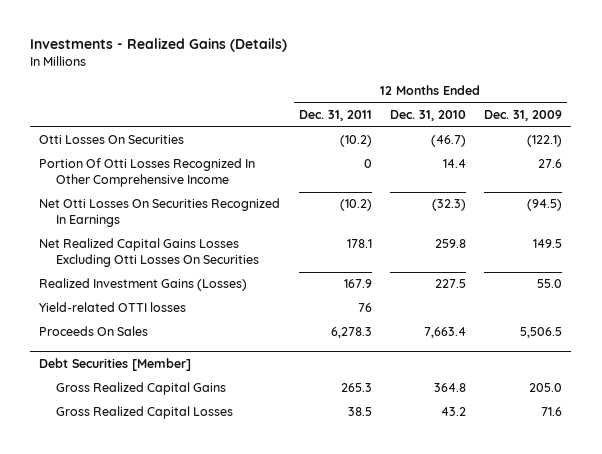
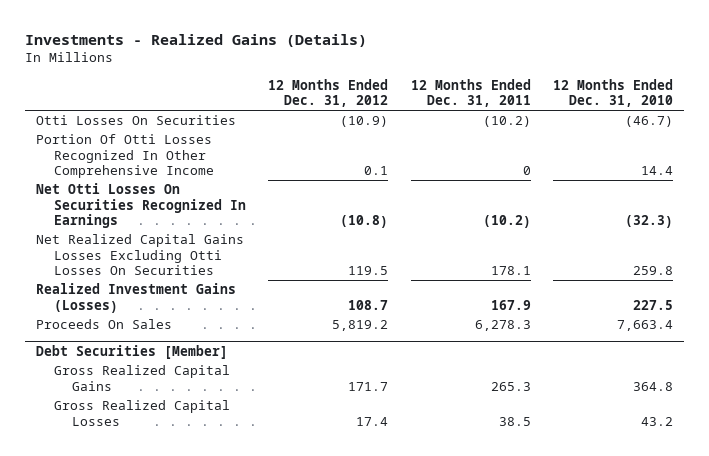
[484,110,563,122] Dec. 31, 2009 -> none
none -> [268,78,389,108] 12 Months Ended Dec. 31, 2012
[39,302,187,313] Yield-related OTTI losses -> none

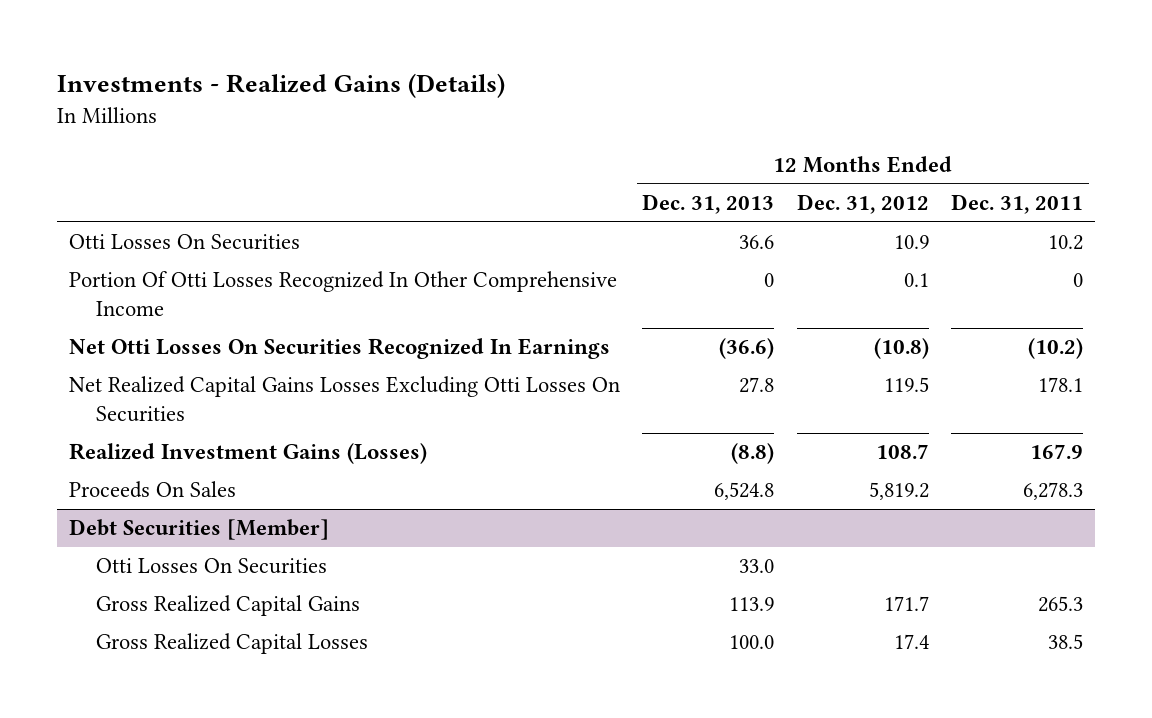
[553,78,674,108] 12 Months Ended Dec. 31, 2010 -> none
none -> [642,193,775,214] Dec. 31, 2013
[340,116,389,128] (10.9) -> [893,235,929,250] 10.9
[482,116,531,128] (10.2) -> [1048,235,1084,251] 10.2
none -> [95,558,327,575] Otti Losses On Securities

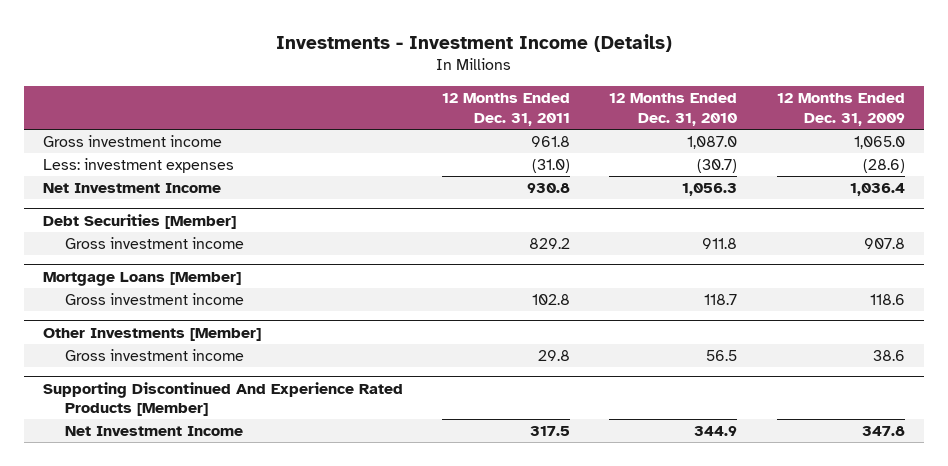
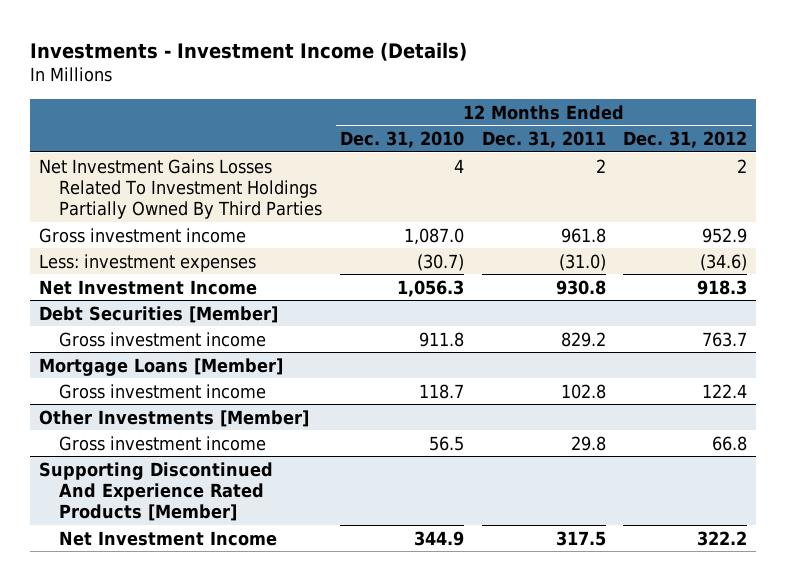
[776,93,905,126] 12 Months Ended Dec. 31, 2009 -> none
none -> [623,130,748,148] Dec. 31, 2012
none -> [39,158,323,220] Net Investment Gains Losses Related To Investment Holdings Partially Owned By Third Parties

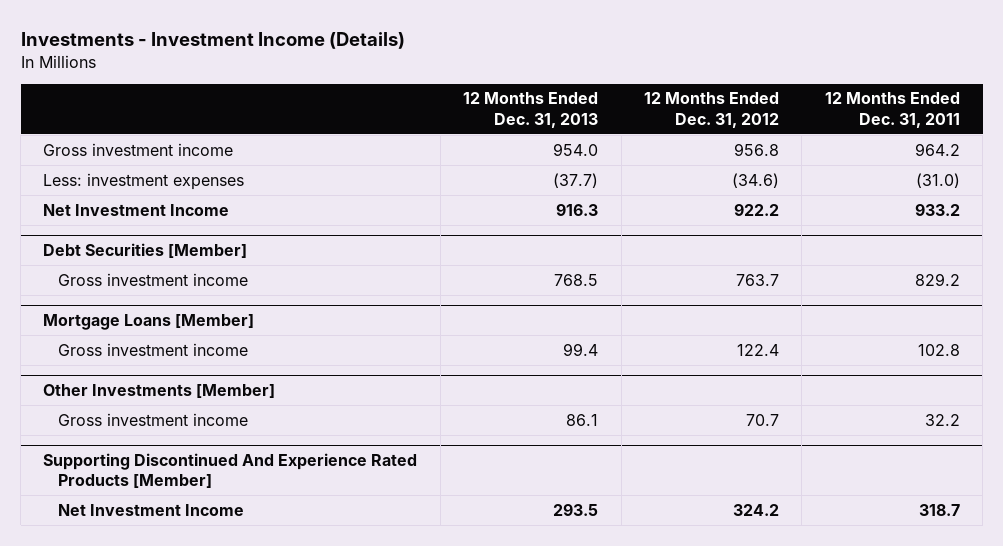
[339,130,464,148] Dec. 31, 2010 -> none
none -> [463,92,599,128] 12 Months Ended Dec. 31, 2013
[39,158,323,220] Net Investment Gains Losses Related To Investment Holdings Partially Owned By Third Parties -> none
[560,227,606,243] 961.8 -> [914,142,960,156] 964.2
[702,227,748,243] 952.9 -> [733,142,779,156] 956.8
[555,279,606,295] 930.8 -> [914,202,960,216] 933.2
[697,279,748,295] 918.3 -> [733,202,779,216] 922.2
[570,435,606,451] 29.8 -> [924,413,960,426] 32.2
[712,435,748,451] 66.8 -> [745,413,779,426] 70.7
[555,530,606,546] 317.5 -> [918,503,960,516] 318.7
[697,530,748,546] 322.2 -> [732,503,779,516] 324.2

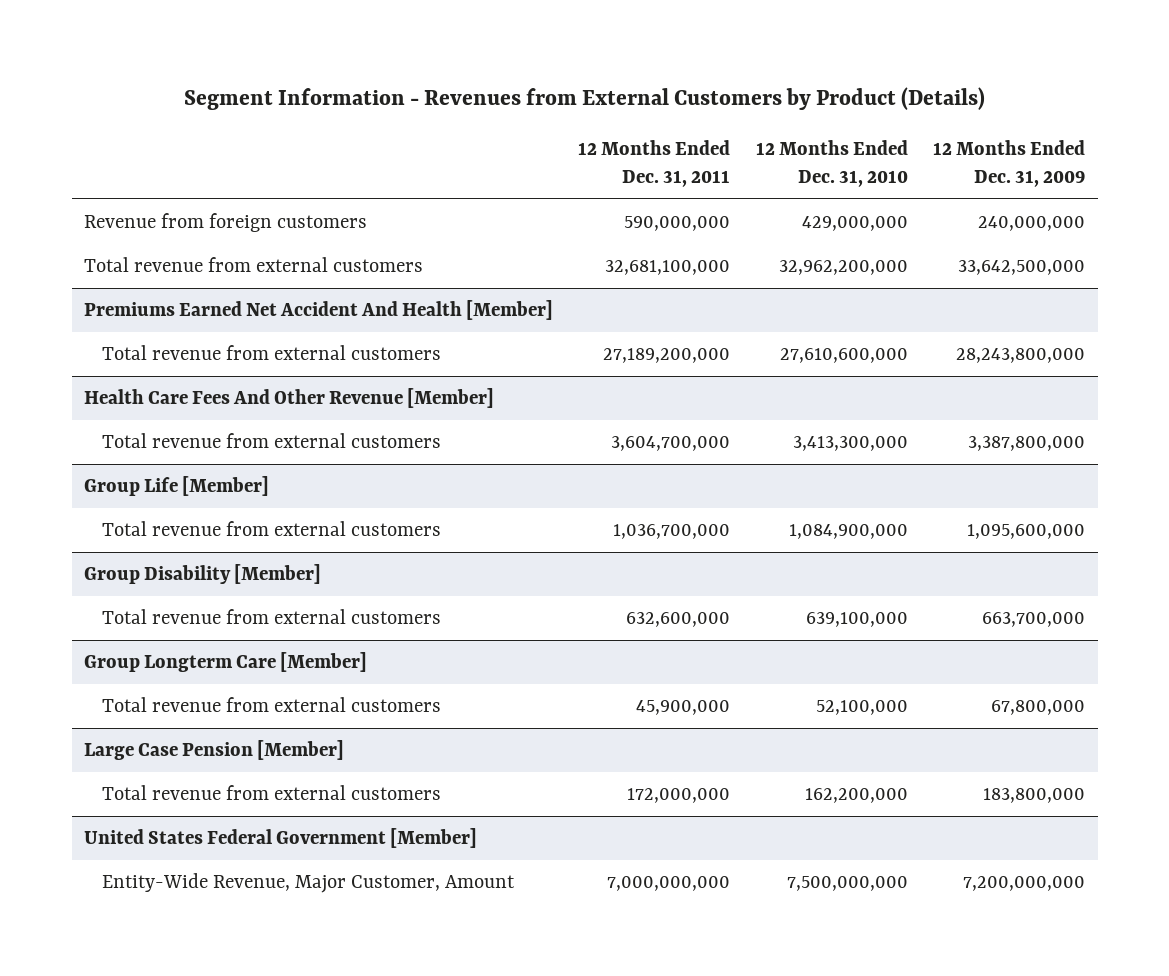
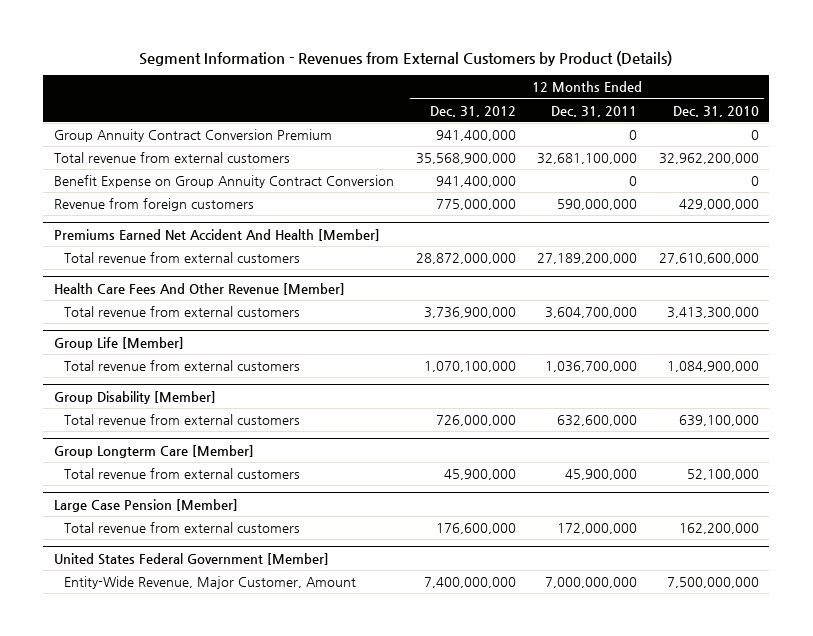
[933,139,1086,187] 12 Months Ended Dec. 31, 2009 -> none
none -> [429,105,516,117] Dec. 31, 2012
none -> [54,129,333,143] Group Annuity Contract Conversion Premium
none -> [54,175,395,189] Benefit Expense on Group Annuity Contract Conversion
[84,213,368,233] Revenue from foreign customers -> [54,198,255,212] Revenue from foreign customers

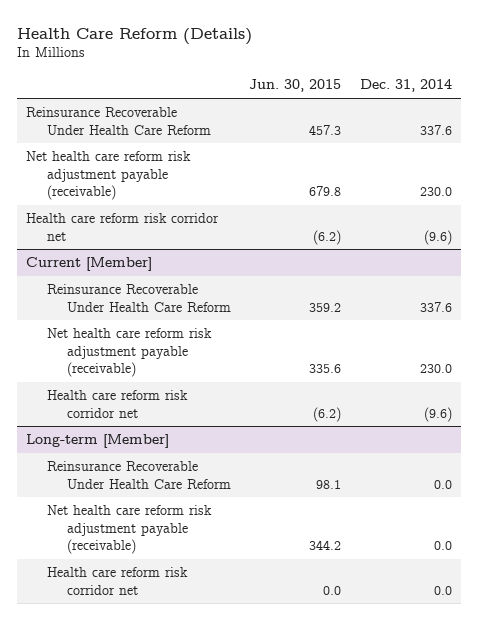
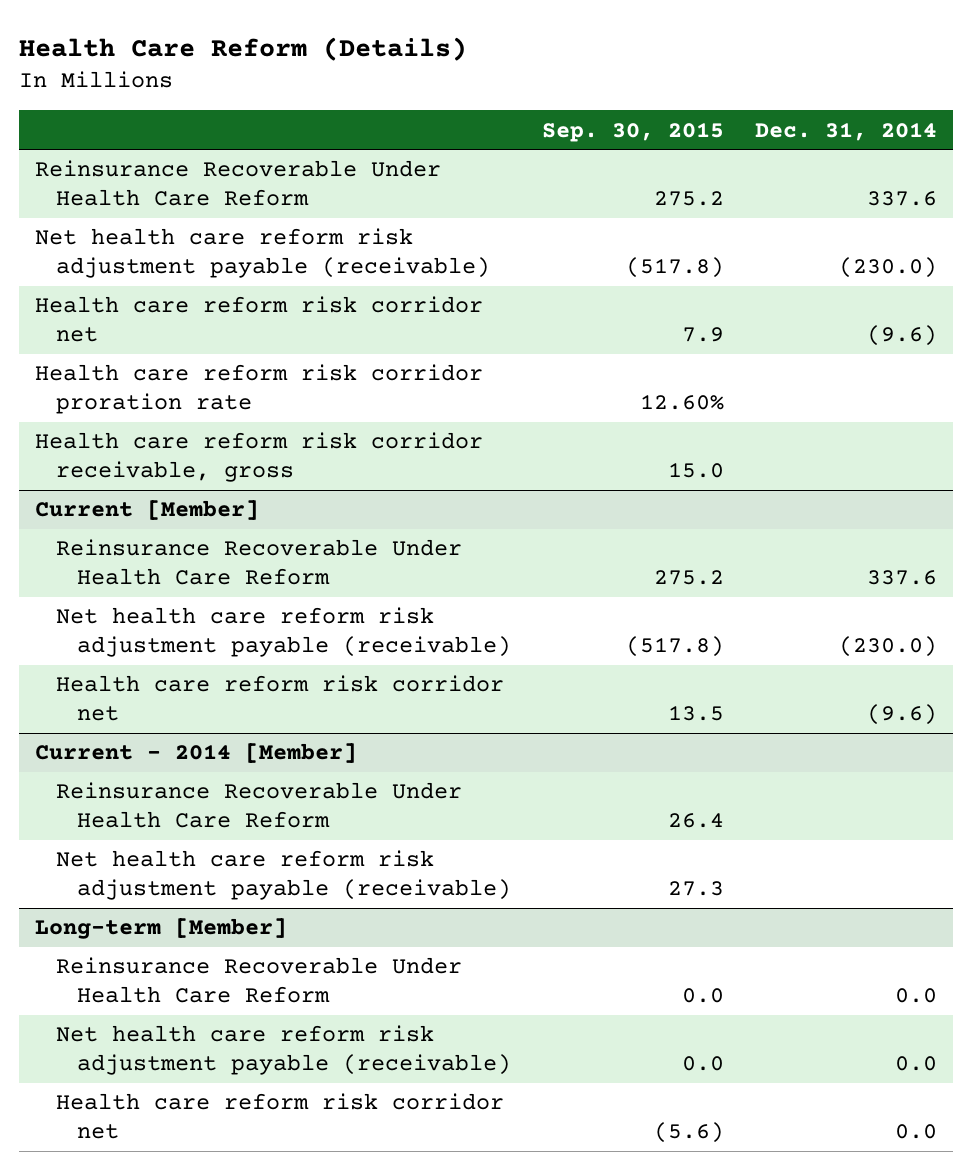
[249,79,342,93] Jun. 30, 2015 -> none
none -> [542,121,725,142] Sep. 30, 2015
[419,186,452,196] 230.0 -> [839,257,938,279] (230.0)
none -> [34,364,483,415] Health care reform risk corridor proration rate
none -> [34,432,483,483] Health care reform risk corridor receivable, gross
[419,363,452,373] 230.0 -> [839,636,938,658] (230.0)
none -> [34,743,357,764] Current - 2014 [Member]
none -> [56,782,463,829] Reinsurance Recoverable Under Health Care Reform
none -> [56,850,512,901] Net health care reform risk adjustment payable (receivable)

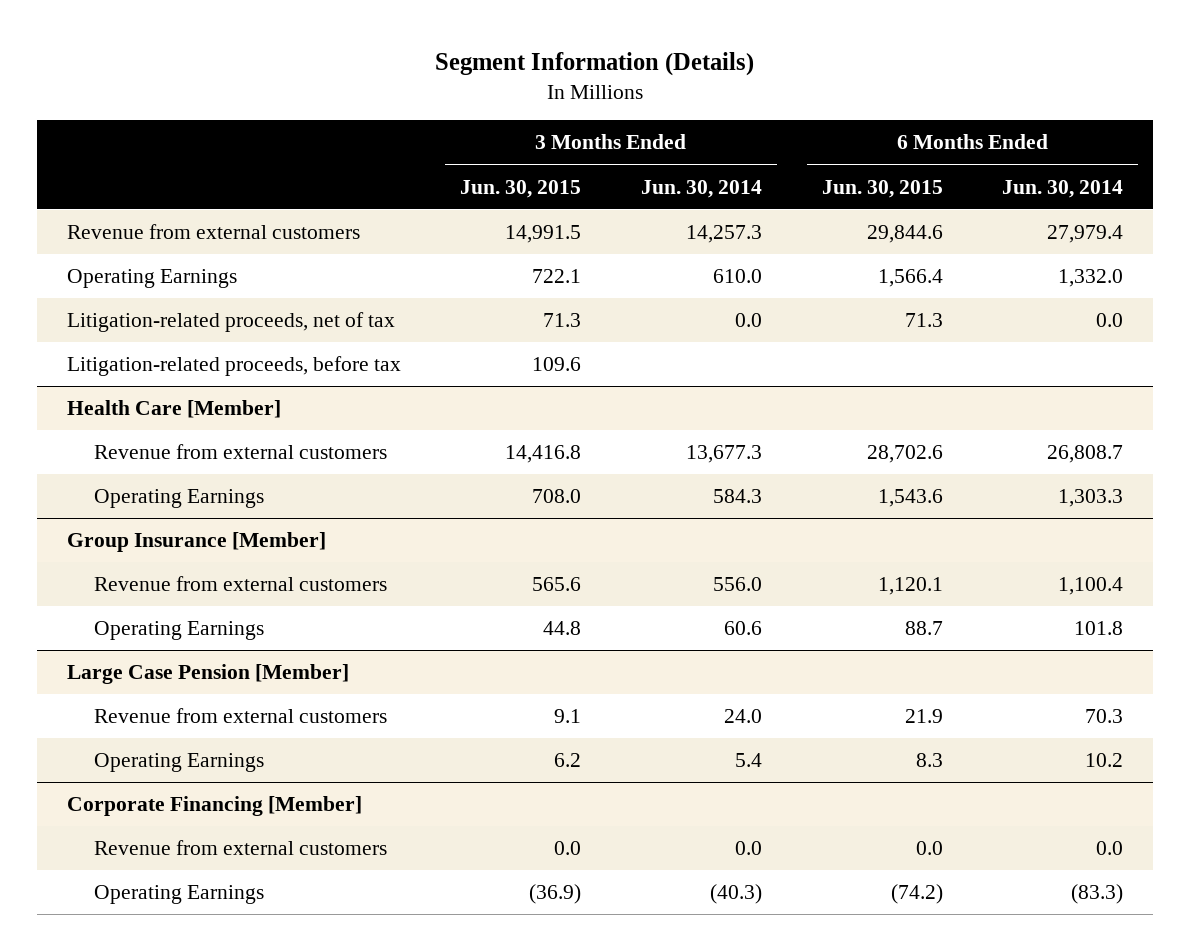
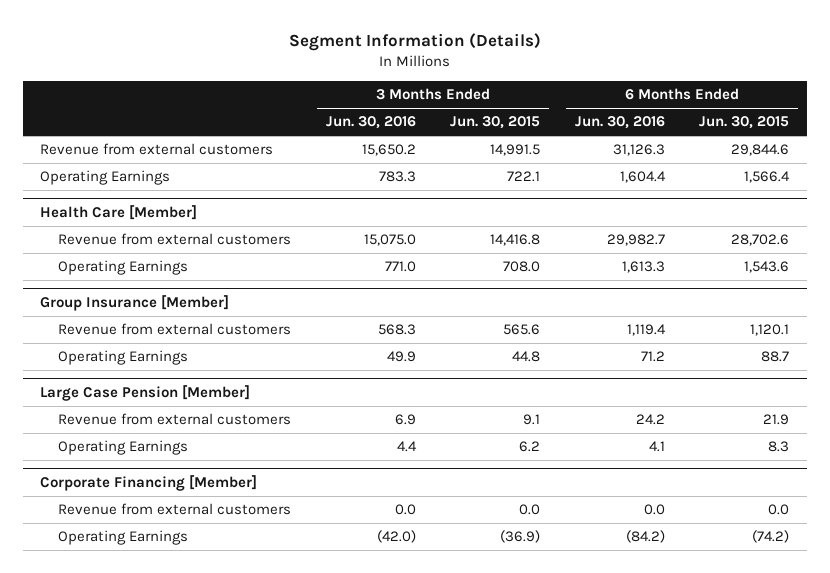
[641,179,763,198] Jun. 30, 2014 -> none
[1002,179,1124,198] Jun. 30, 2014 -> none
none -> [325,116,416,130] Jun. 30, 2016
none -> [574,116,665,130] Jun. 30, 2016
[66,312,395,333] Litigation-related proceeds, net of tax -> none
[66,356,401,377] Litigation-related proceeds, before tax -> none

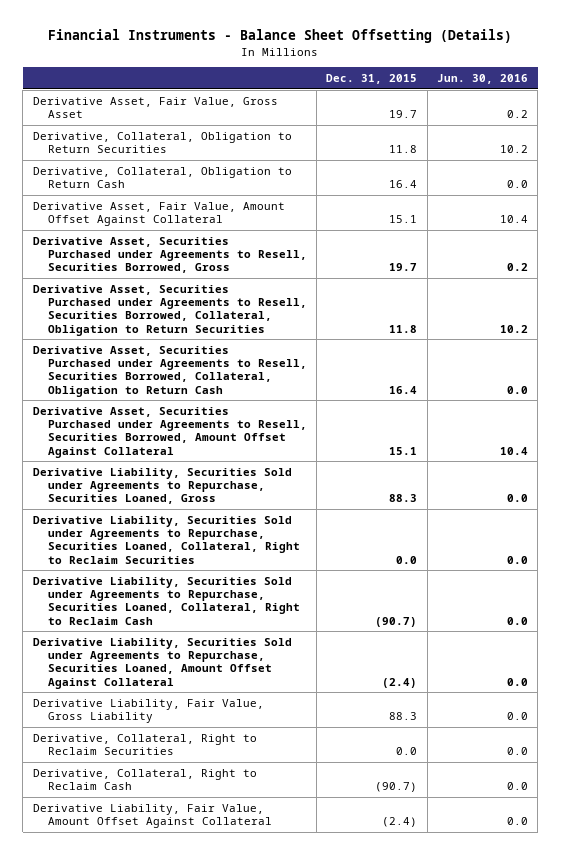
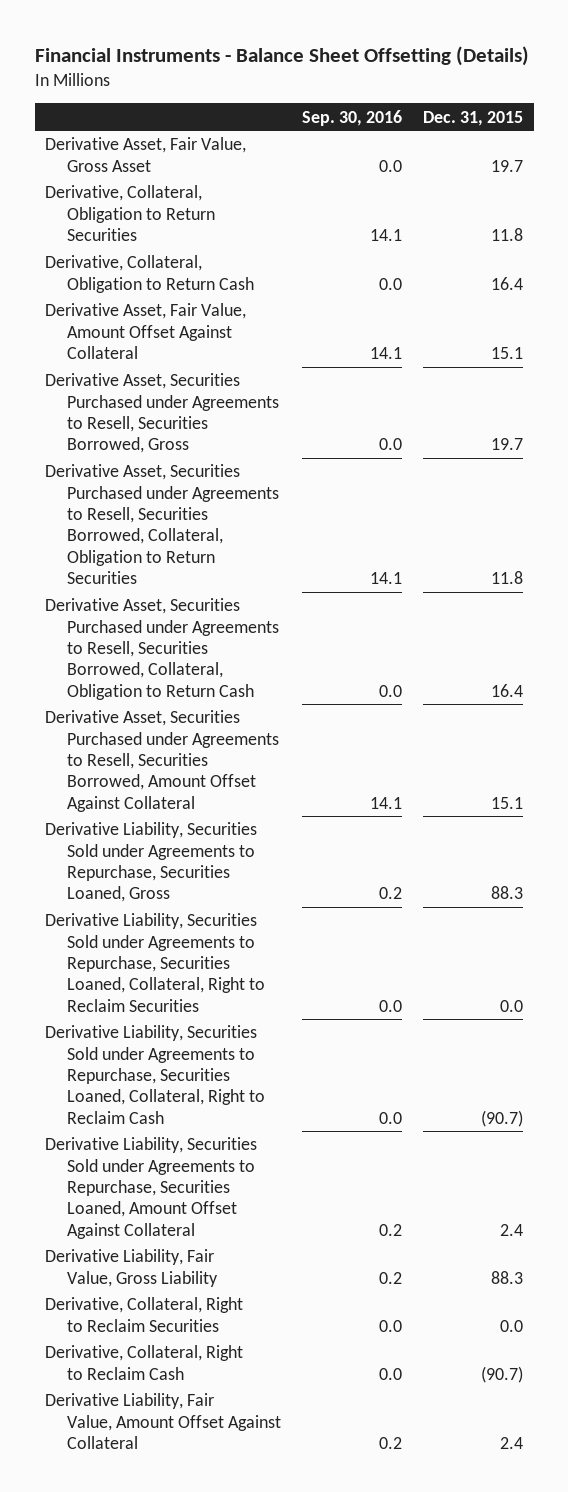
[436,73,528,84] Jun. 30, 2016 -> none
none -> [302,109,403,126] Sep. 30, 2016
[382,677,418,688] (2.4) -> [500,1223,524,1236] 2.4
[382,817,418,828] (2.4) -> [500,1436,524,1449] 2.4

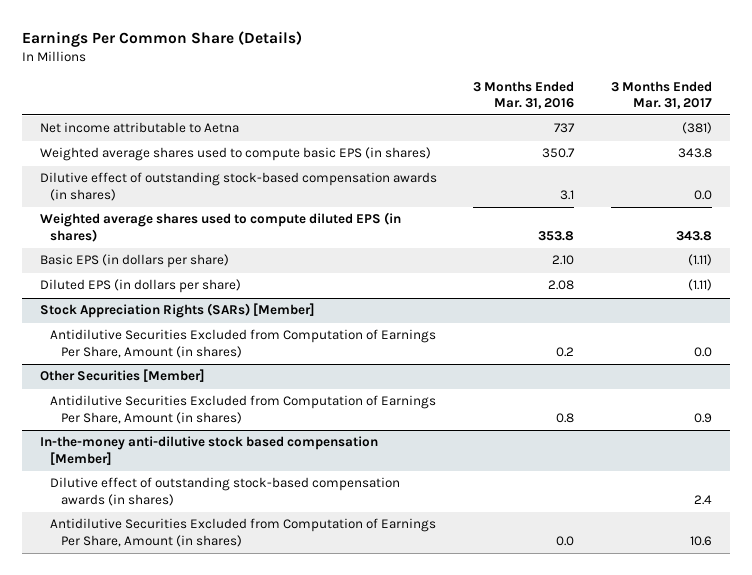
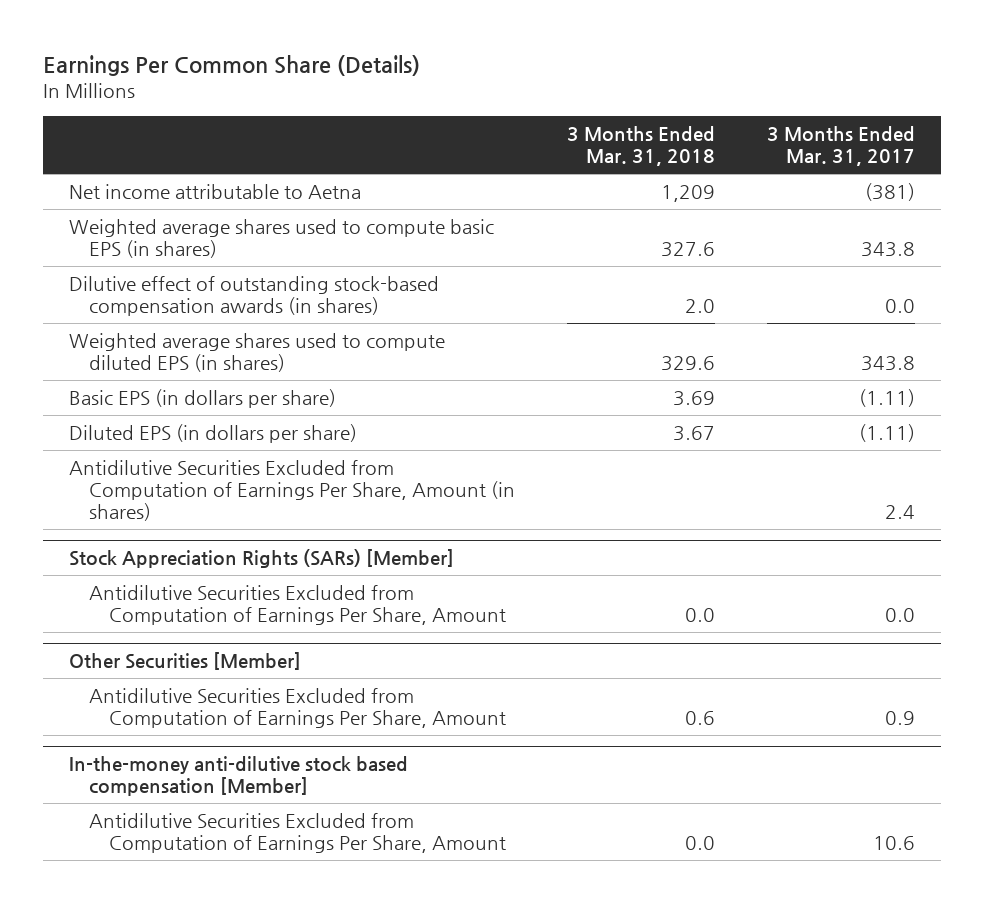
[473,80,575,109] 3 Months Ended Mar. 31, 2016 -> none
none -> [566,126,715,167] 3 Months Ended Mar. 31, 2018
none -> [69,459,515,522] Antidilutive Securities Excluded from Computation of Earnings Per Share, Amount (in shares)
[50,329,437,358] Antidilutive Securities Excluded from Computation of Earnings Per Share, Amount (in shares) -> [88,584,506,626] Antidilutive Securities Excluded from Computation of Earnings Per Share, Amount
[50,395,437,424] Antidilutive Securities Excluded from Computation of Earnings Per Share, Amount (in shares) -> [88,687,506,729] Antidilutive Securities Excluded from Computation of Earnings Per Share, Amount
[50,477,401,506] Dilutive effect of outstanding stock-based compensation awards (in shares) -> none
[50,518,437,547] Antidilutive Securities Excluded from Computation of Earnings Per Share, Amount (in shares) -> [88,812,506,854] Antidilutive Securities Excluded from Computation of Earnings Per Share, Amount

